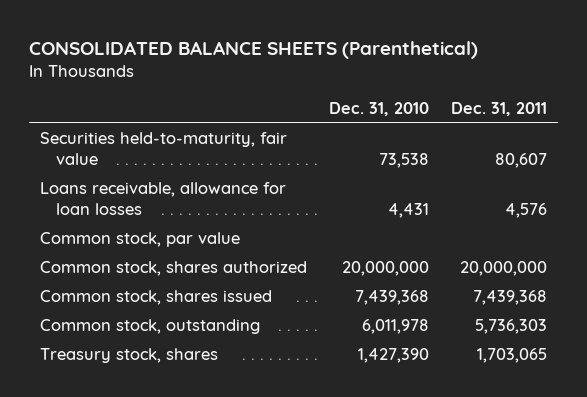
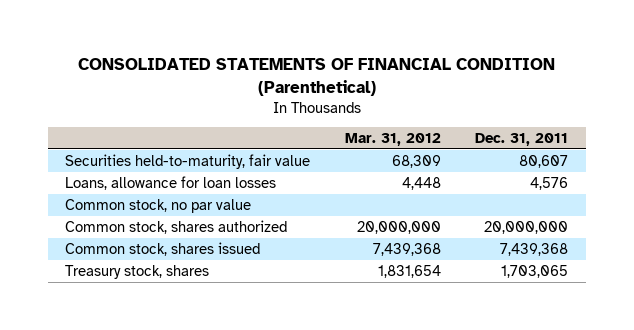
[29,40,479,59] CONSOLIDATED BALANCE SHEETS (Parenthetical) -> [77,58,555,96] CONSOLIDATED STATEMENTS OF FINANCIAL CONDITION (Parenthetical)
[328,101,429,116] Dec. 31, 2010 -> none
none -> [344,132,441,146] Mar. 31, 2012
[39,181,286,215] Loans receivable, allowance for loan losses -> [65,175,277,190] Loans, allowance for loan losses
[39,231,240,247] Common stock, par value -> [65,198,252,213] Common stock, no par value
[39,318,260,334] Common stock, outstanding -> none

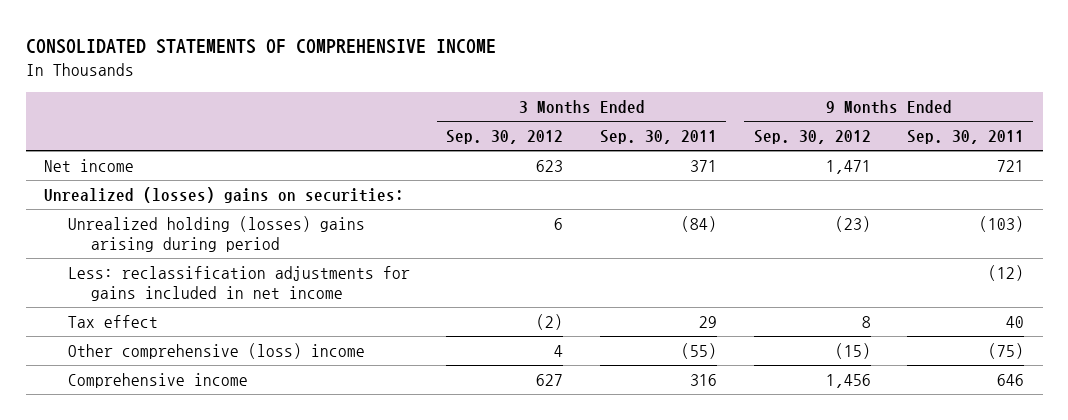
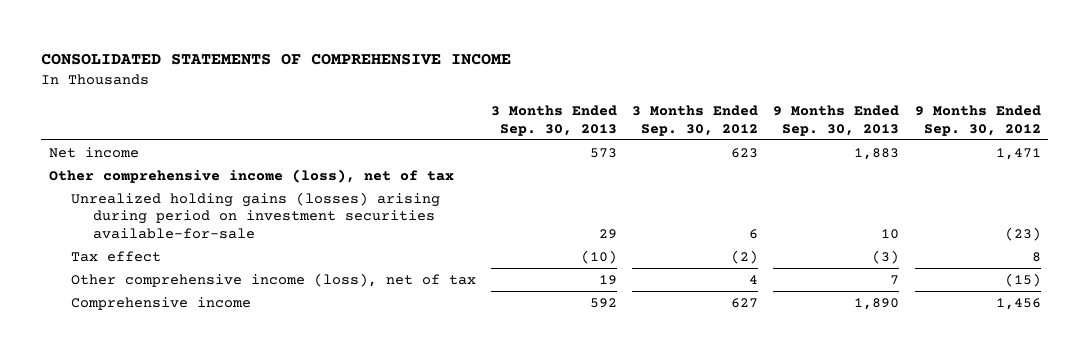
[599,130,717,145] Sep. 30, 2011 -> none
[907,130,1025,145] Sep. 30, 2011 -> none
none -> [490,105,617,136] 3 Months Ended Sep. 30, 2013
none -> [773,105,900,136] 9 Months Ended Sep. 30, 2013
[67,265,410,302] Less: reclassification adjustments for gains included in net income -> none
[44,186,405,203] Unrealized (losses) gains on securities: -> [48,168,454,183] Other comprehensive income (loss), net of tax
[67,215,365,253] Unrealized holding (losses) gains arising during period -> [70,191,440,239] Unrealized holding gains (losses) arising during period on investment securities available-for-sale
[67,342,365,359] Other comprehensive (loss) income -> [70,272,476,287] Other comprehensive income (loss), net of tax

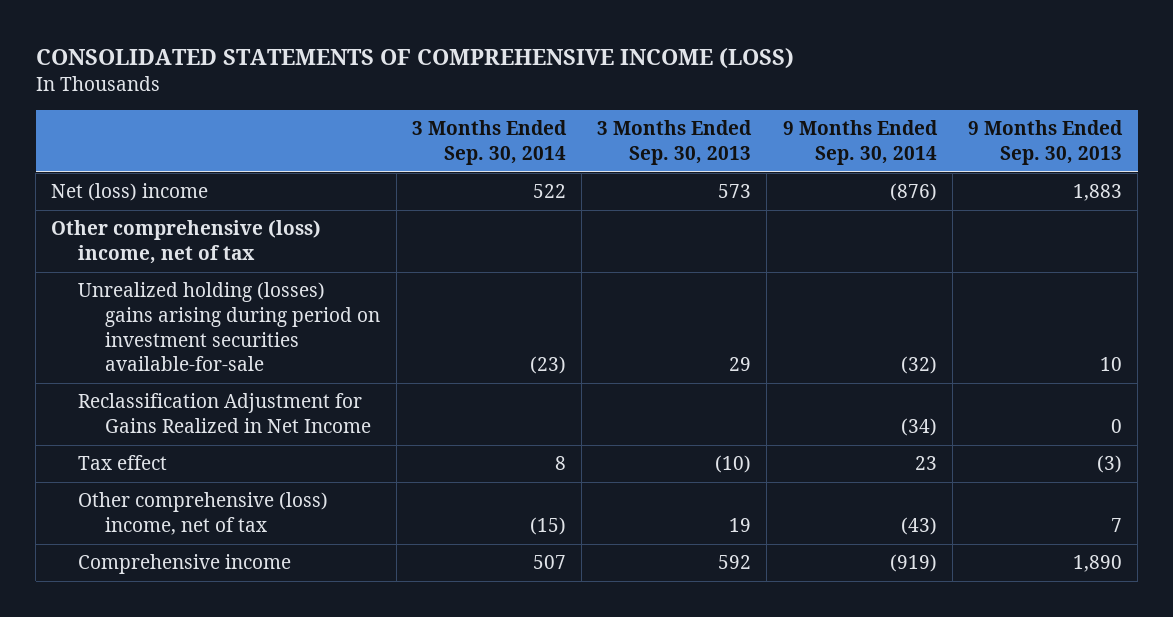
[40,53,511,66] CONSOLIDATED STATEMENTS OF COMPREHENSIVE INCOME -> [35,48,794,70] CONSOLIDATED STATEMENTS OF COMPREHENSIVE INCOME (LOSS)
[632,105,759,136] 3 Months Ended Sep. 30, 2012 -> none
[914,105,1041,136] 9 Months Ended Sep. 30, 2012 -> none
none -> [411,120,567,166] 3 Months Ended Sep. 30, 2014
none -> [782,120,938,166] 9 Months Ended Sep. 30, 2014
[48,146,139,158] Net income -> [51,183,209,202] Net (loss) income
[48,168,454,183] Other comprehensive income (loss), net of tax -> [51,220,322,264] Other comprehensive (loss) income, net of tax
[70,191,440,239] Unrealized holding gains (losses) arising during period on investment securities available-for-sale -> [78,282,381,372] Unrealized holding (losses) gains arising during period on investment securities available-for-sale
none -> [78,393,372,433] Reclassification Adjustment for Gains Realized in Net Income
[70,272,476,287] Other comprehensive income (loss), net of tax -> [78,492,329,535] Other comprehensive (loss) income, net of tax

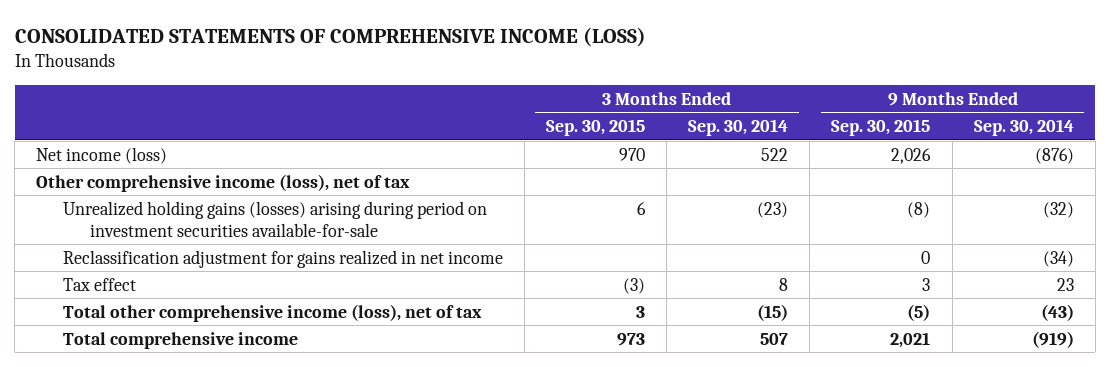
[597,120,753,166] 3 Months Ended Sep. 30, 2013 -> none
[968,120,1124,166] 9 Months Ended Sep. 30, 2013 -> none
none -> [546,119,646,137] Sep. 30, 2015
none -> [831,119,931,137] Sep. 30, 2015
[51,183,209,202] Net (loss) income -> [36,146,168,164] Net income (loss)
[51,220,322,264] Other comprehensive (loss) income, net of tax -> [36,173,411,192] Other comprehensive income (loss), net of tax
[78,282,381,372] Unrealized holding (losses) gains arising during period on investment securities available-for-sale -> [63,200,488,238] Unrealized holding gains (losses) arising during period on investment securities available-for-sale
[78,393,372,433] Reclassification Adjustment for Gains Realized in Net Income -> [63,249,504,268] Reclassification adjustment for gains realized in net income
[78,492,329,535] Other comprehensive (loss) income, net of tax -> [63,303,483,322] Total other comprehensive income (loss), net of tax
[78,554,292,575] Comprehensive income -> [63,331,299,349] Total comprehensive income

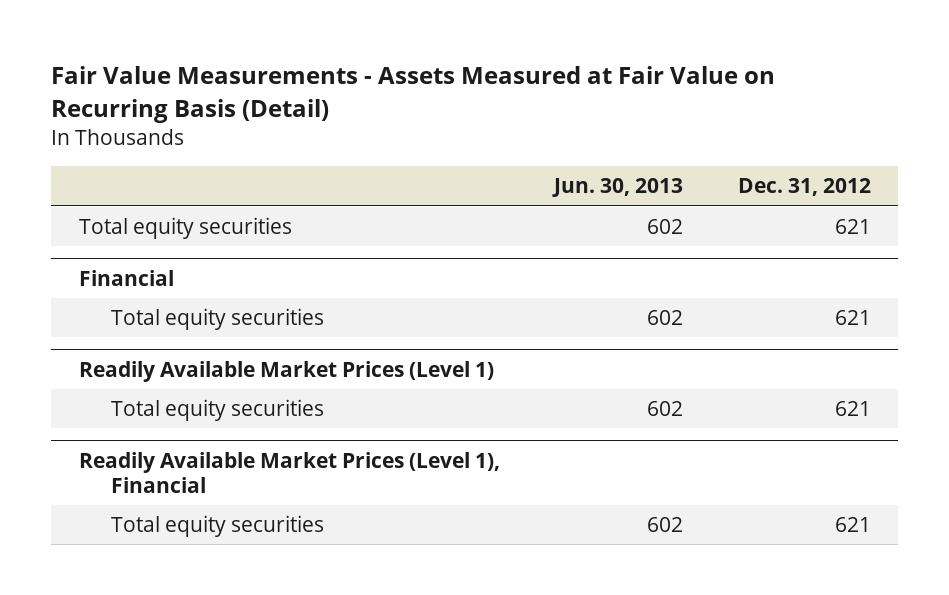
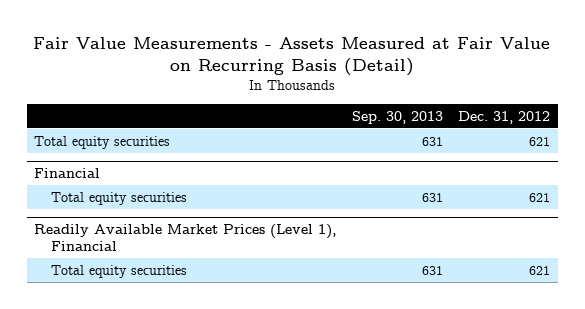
[552,178,684,198] Jun. 30, 2013 -> none
none -> [351,111,443,125] Sep. 30, 2013
[78,360,494,382] Readily Available Market Prices (Level 1) -> none
[111,399,325,422] Total equity securities -> none

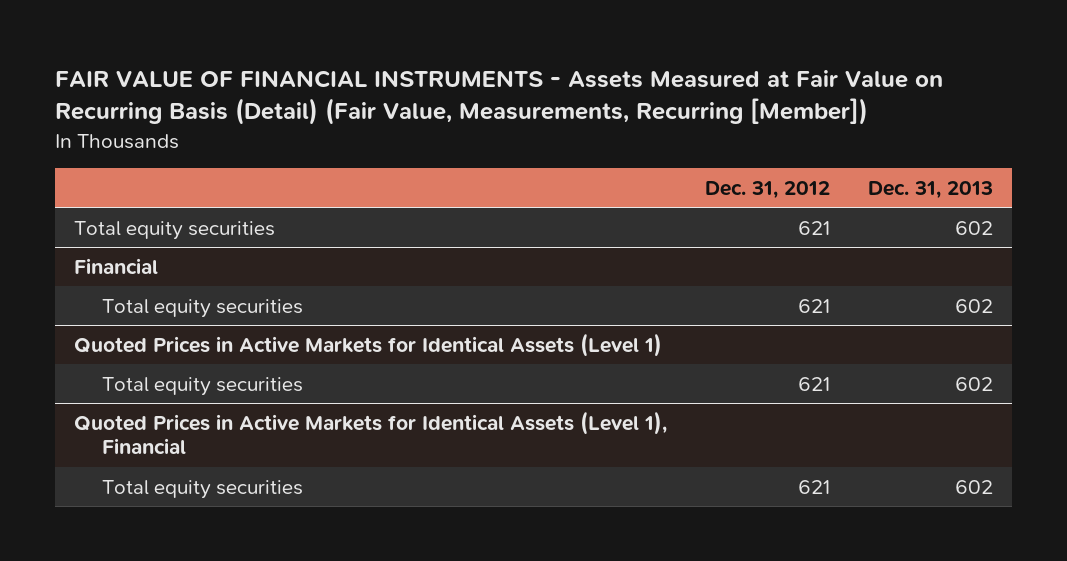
[33,36,551,76] Fair Value Measurements - Assets Measured at Fair Value on Recurring Basis (Detail) -> [54,70,943,126] FAIR VALUE OF FINANCIAL INSTRUMENTS - Assets Measured at Fair Value on Recurring Basis (Detail) (Fair Value, Measurements, Recurring [Member])
[351,111,443,125] Sep. 30, 2013 -> none
none -> [868,180,994,199] Dec. 31, 2013
[34,224,337,252] Readily Available Market Prices (Level 1), Financial -> none
none -> [73,332,662,357] Quoted Prices in Active Markets for Identical Assets (Level 1)
none -> [73,410,667,455] Quoted Prices in Active Markets for Identical Assets (Level 1), Financial
none -> [101,479,303,499] Total equity securities

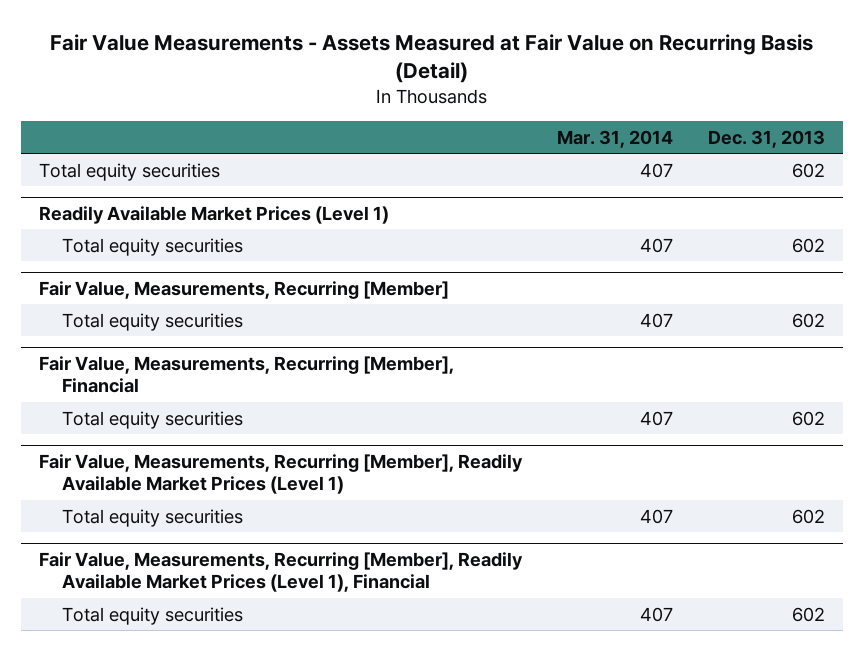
[54,70,943,126] FAIR VALUE OF FINANCIAL INSTRUMENTS - Assets Measured at Fair Value on Recurring Basis (Detail) (Fair Value, Measurements, Recurring [Member]) -> [50,33,814,84] Fair Value Measurements - Assets Measured at Fair Value on Recurring Basis (Detail)
[705,180,831,199] Dec. 31, 2012 -> none
none -> [557,129,674,148] Mar. 31, 2014
[73,257,158,274] Financial -> none
none -> [38,205,389,224] Readily Available Market Prices (Level 1)
[73,332,662,357] Quoted Prices in Active Markets for Identical Assets (Level 1) -> none
none -> [38,280,449,299] Fair Value, Measurements, Recurring [Member]
[73,410,667,455] Quoted Prices in Active Markets for Identical Assets (Level 1), Financial -> none
none -> [38,355,454,394] Fair Value, Measurements, Recurring [Member], Financial
none -> [38,453,523,495] Fair Value, Measurements, Recurring [Member], Readily Available Market Prices (Level 1)
none -> [61,508,243,527] Total equity securities
none -> [38,551,523,593] Fair Value, Measurements, Recurring [Member], Readily Available Market Prices (Level 1), Financial
none -> [61,606,243,625] Total equity securities

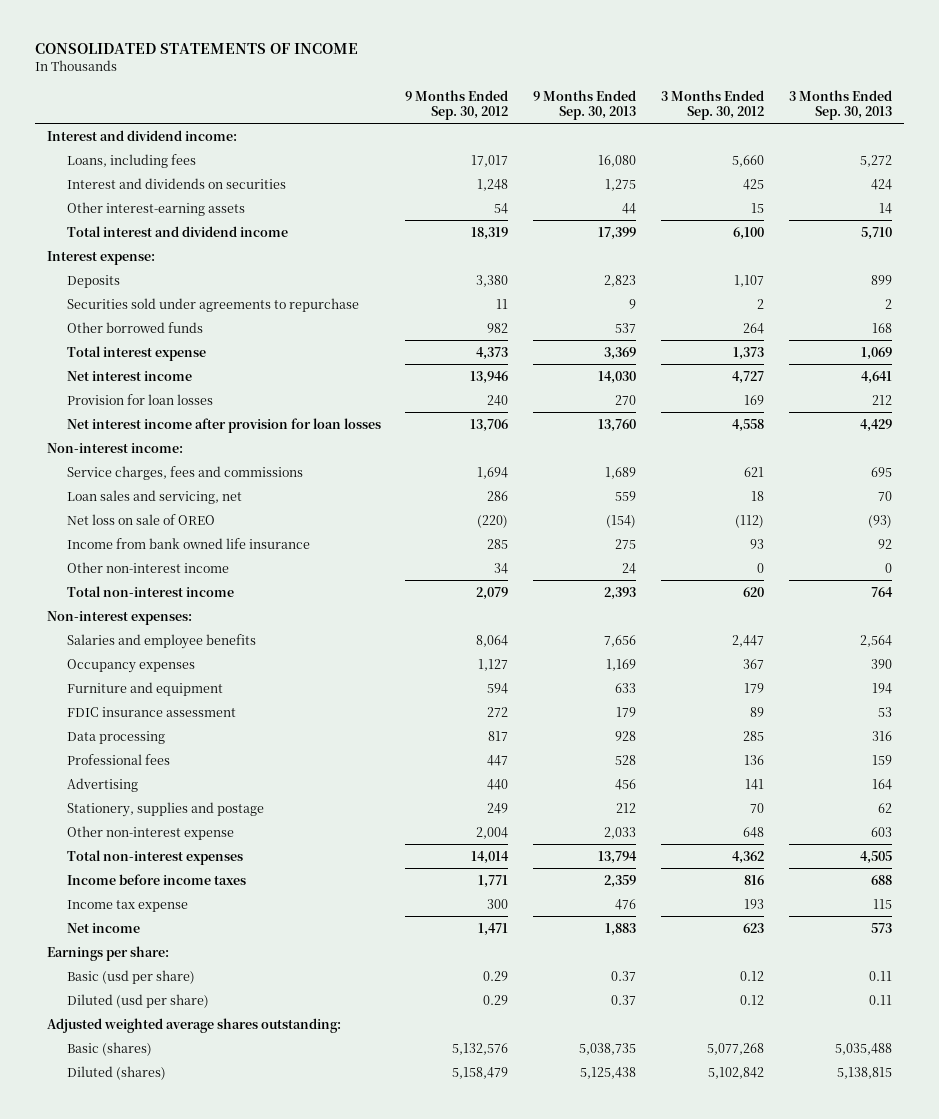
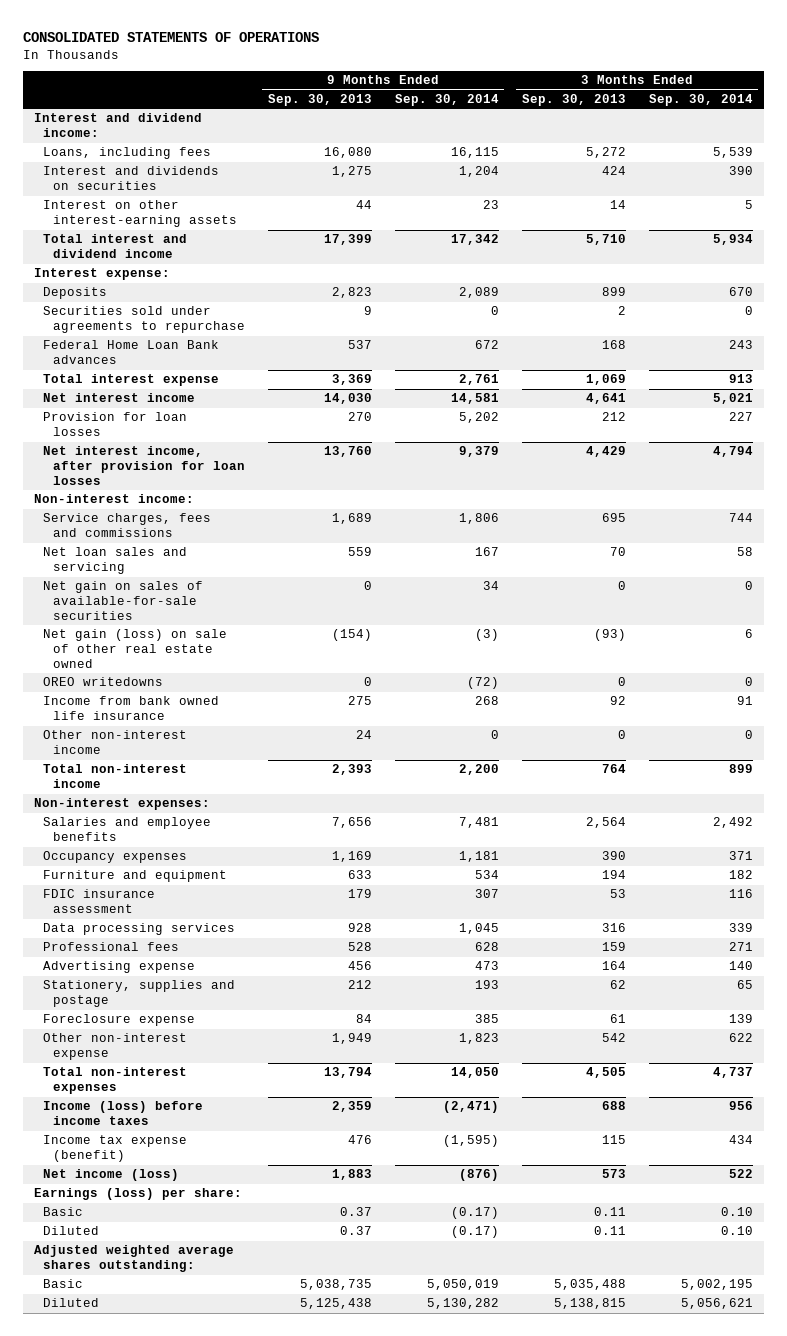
[34,43,358,55] CONSOLIDATED STATEMENTS OF INCOME -> [22,31,319,42] CONSOLIDATED STATEMENTS OF OPERATIONS
[405,89,509,120] 9 Months Ended Sep. 30, 2012 -> none
[660,89,764,120] 3 Months Ended Sep. 30, 2012 -> none
none -> [394,94,499,107] Sep. 30, 2014
none -> [648,94,753,107] Sep. 30, 2014
[66,201,245,216] Other interest-earning assets -> [43,200,237,228] Interest on other interest-earning assets
[66,321,203,333] Other borrowed funds -> [43,340,220,365] Federal Home Loan Bank advances
[66,417,381,433] Net interest income after provision for loan losses -> [43,446,245,486] Net interest income, after provision for loan losses
[66,489,242,504] Loan sales and servicing, net -> [43,547,188,575] Net loan sales and servicing
none -> [43,581,204,621] Net gain on sales of available-for-sale securities
[66,513,215,525] Net loss on sale of OREO -> [43,629,228,669] Net gain (loss) on sale of other real estate owned
none -> [43,677,164,687] OREO writedowns
[66,730,165,744] Data processing -> [43,923,236,936] Data processing services
[66,777,138,792] Advertising -> [43,961,196,974] Advertising expense
none -> [43,1014,196,1027] Foreclosure expense
[604,826,637,839] 2,033 -> [331,1033,372,1045] 1,949
[870,826,892,837] 603 -> [601,1033,626,1043] 542
[66,873,246,885] Income before income taxes -> [43,1101,204,1126] Income (loss) before income taxes
[66,899,188,912] Income tax expense -> [43,1135,188,1163] Income tax expense (benefit)
[66,922,140,933] Net income -> [43,1169,180,1182] Net income (loss)
[46,945,169,961] Earnings per share: -> [34,1188,243,1201] Earnings (loss) per share:
[66,969,195,984] Basic (usd per share) -> [43,1207,84,1217] Basic
[66,993,209,1008] Diluted (usd per share) -> [43,1226,100,1236] Diluted
[66,1041,152,1056] Basic (shares) -> [43,1279,84,1289] Basic
[66,1065,166,1080] Diluted (shares) -> [43,1298,100,1308] Diluted

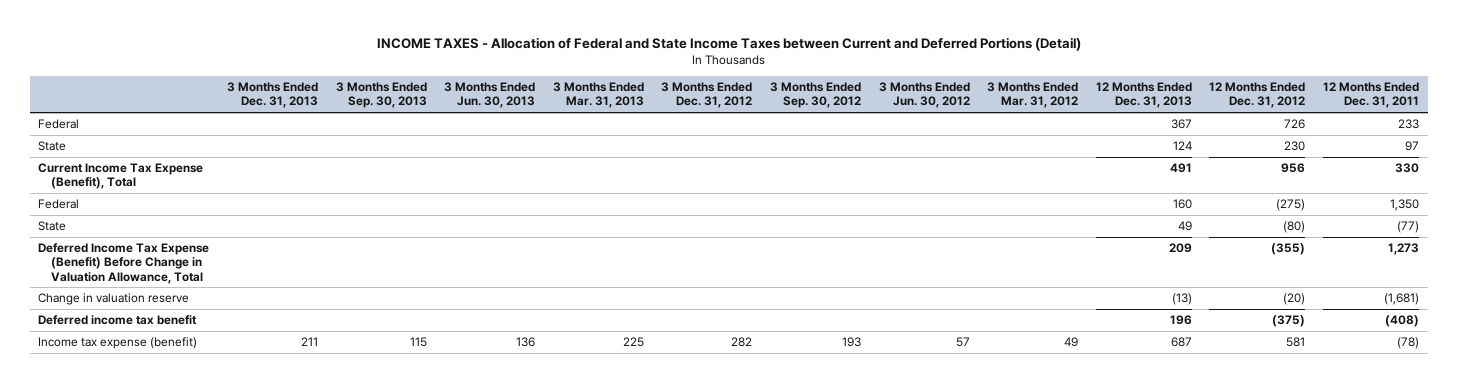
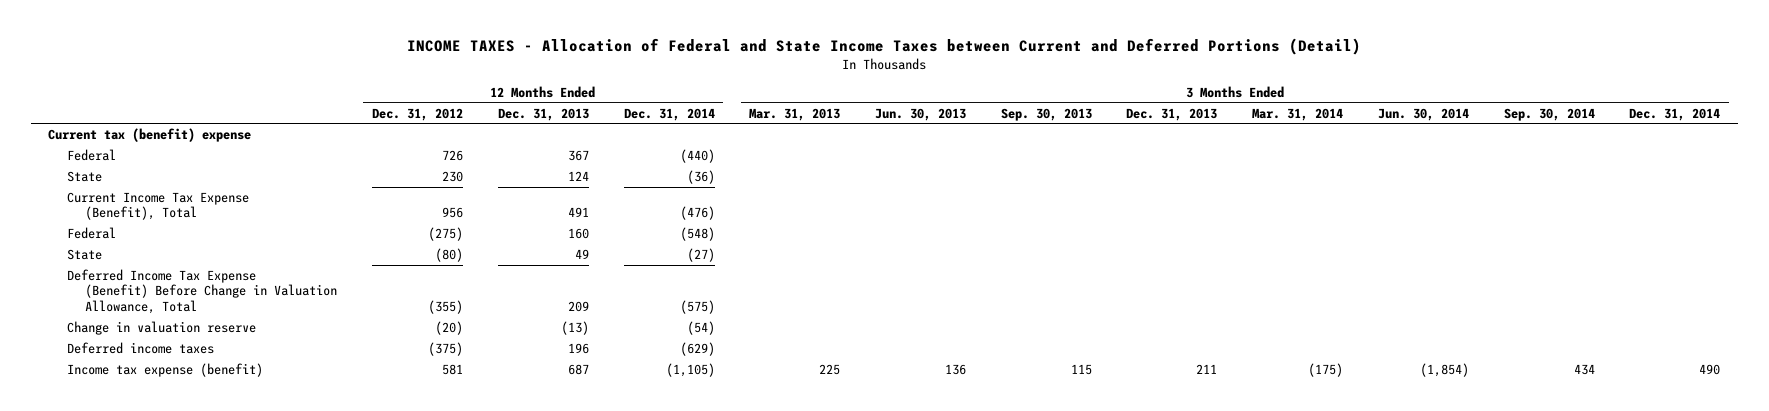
[661,82,753,109] 3 Months Ended Dec. 31, 2012 -> none
[770,82,862,109] 3 Months Ended Sep. 30, 2012 -> none
[878,82,970,109] 3 Months Ended Jun. 30, 2012 -> none
[987,82,1079,109] 3 Months Ended Mar. 31, 2012 -> none
[1323,82,1420,109] 12 Months Ended Dec. 31, 2011 -> none
none -> [623,107,715,121] Dec. 31, 2014
none -> [1252,107,1344,121] Mar. 31, 2014
none -> [1377,107,1469,121] Jun. 30, 2014
none -> [1503,107,1595,121] Sep. 30, 2014
none -> [1629,107,1721,121] Dec. 31, 2014
none -> [48,128,252,143] Current tax (benefit) expense
[38,315,198,326] Deferred income tax benefit -> [66,342,214,355] Deferred income taxes

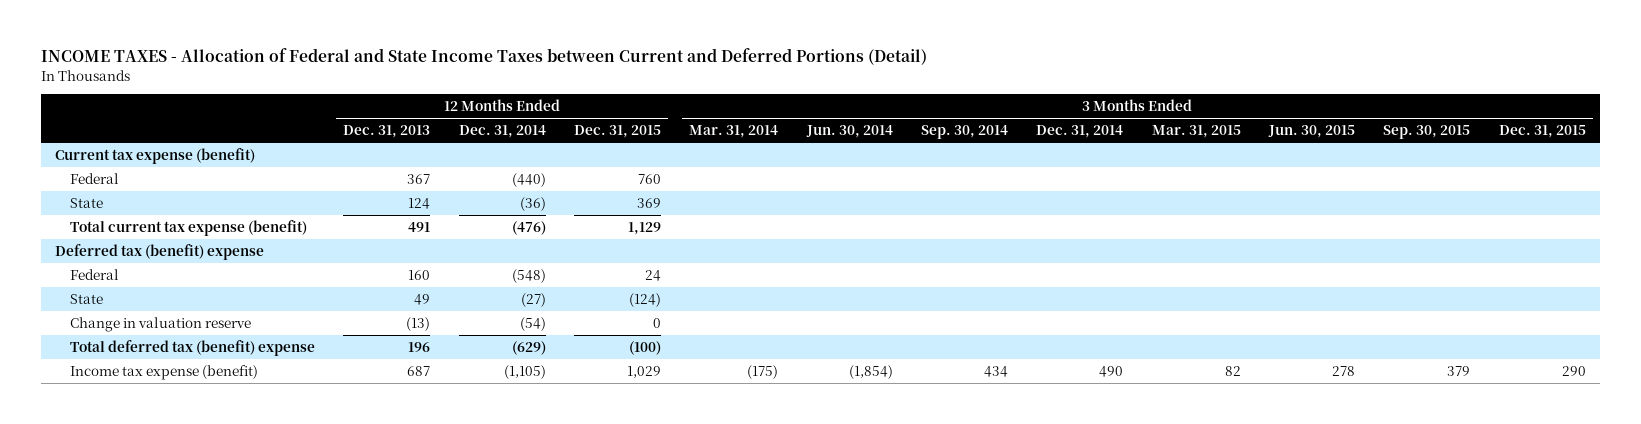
[372,107,464,121] Dec. 31, 2012 -> none
[749,107,841,121] Mar. 31, 2013 -> none
[875,107,967,121] Jun. 30, 2013 -> none
[1000,107,1092,121] Sep. 30, 2013 -> none
[1126,107,1218,121] Dec. 31, 2013 -> none
none -> [573,125,661,139] Dec. 31, 2015
none -> [1151,125,1241,139] Mar. 31, 2015
none -> [1267,125,1355,139] Jun. 30, 2015
none -> [1383,125,1471,140] Sep. 30, 2015
none -> [1498,125,1586,139] Dec. 31, 2015
[48,128,252,143] Current tax (benefit) expense -> [55,147,256,164] Current tax expense (benefit)
[66,192,249,221] Current Income Tax Expense (Benefit), Total -> [69,219,307,236] Total current tax expense (benefit)
none -> [55,243,265,260] Deferred tax (benefit) expense
[66,269,338,314] Deferred Income Tax Expense (Benefit) Before Change in Valuation Allowance, Total -> none
[66,342,214,355] Deferred income taxes -> [69,339,315,356] Total deferred tax (benefit) expense

